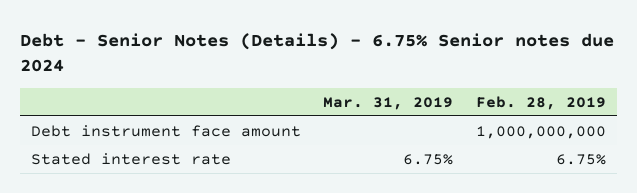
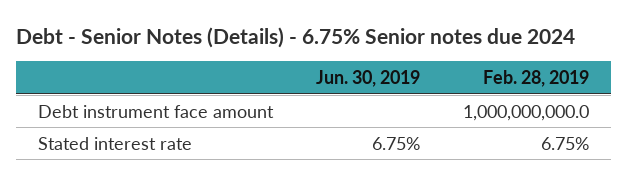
[323,96,454,110] Mar. 31, 2019 -> none
none -> [316,69,421,87] Jun. 30, 2019
[475,125,606,139] 1,000,000,000 -> [463,104,590,121] 1,000,000,000.0

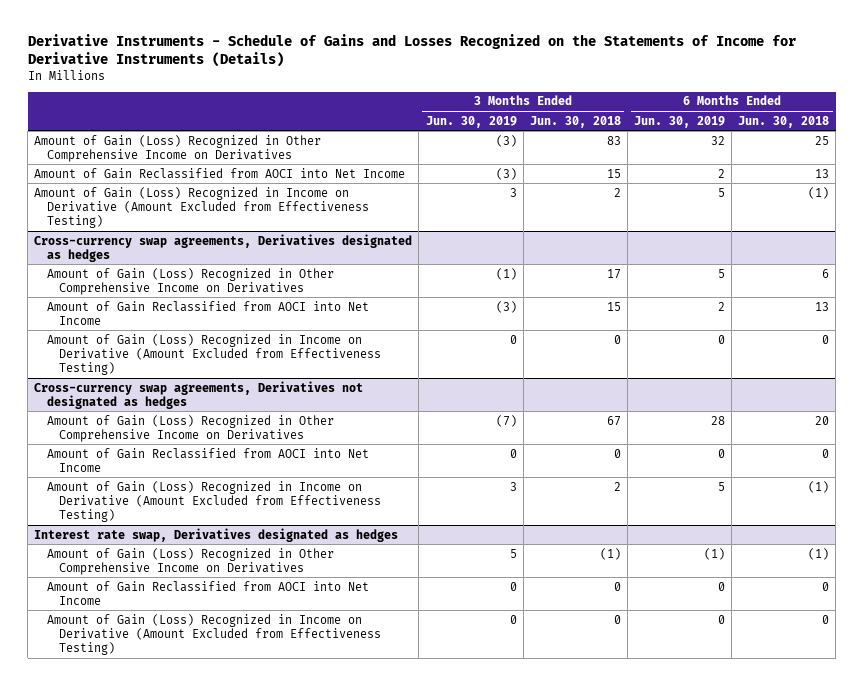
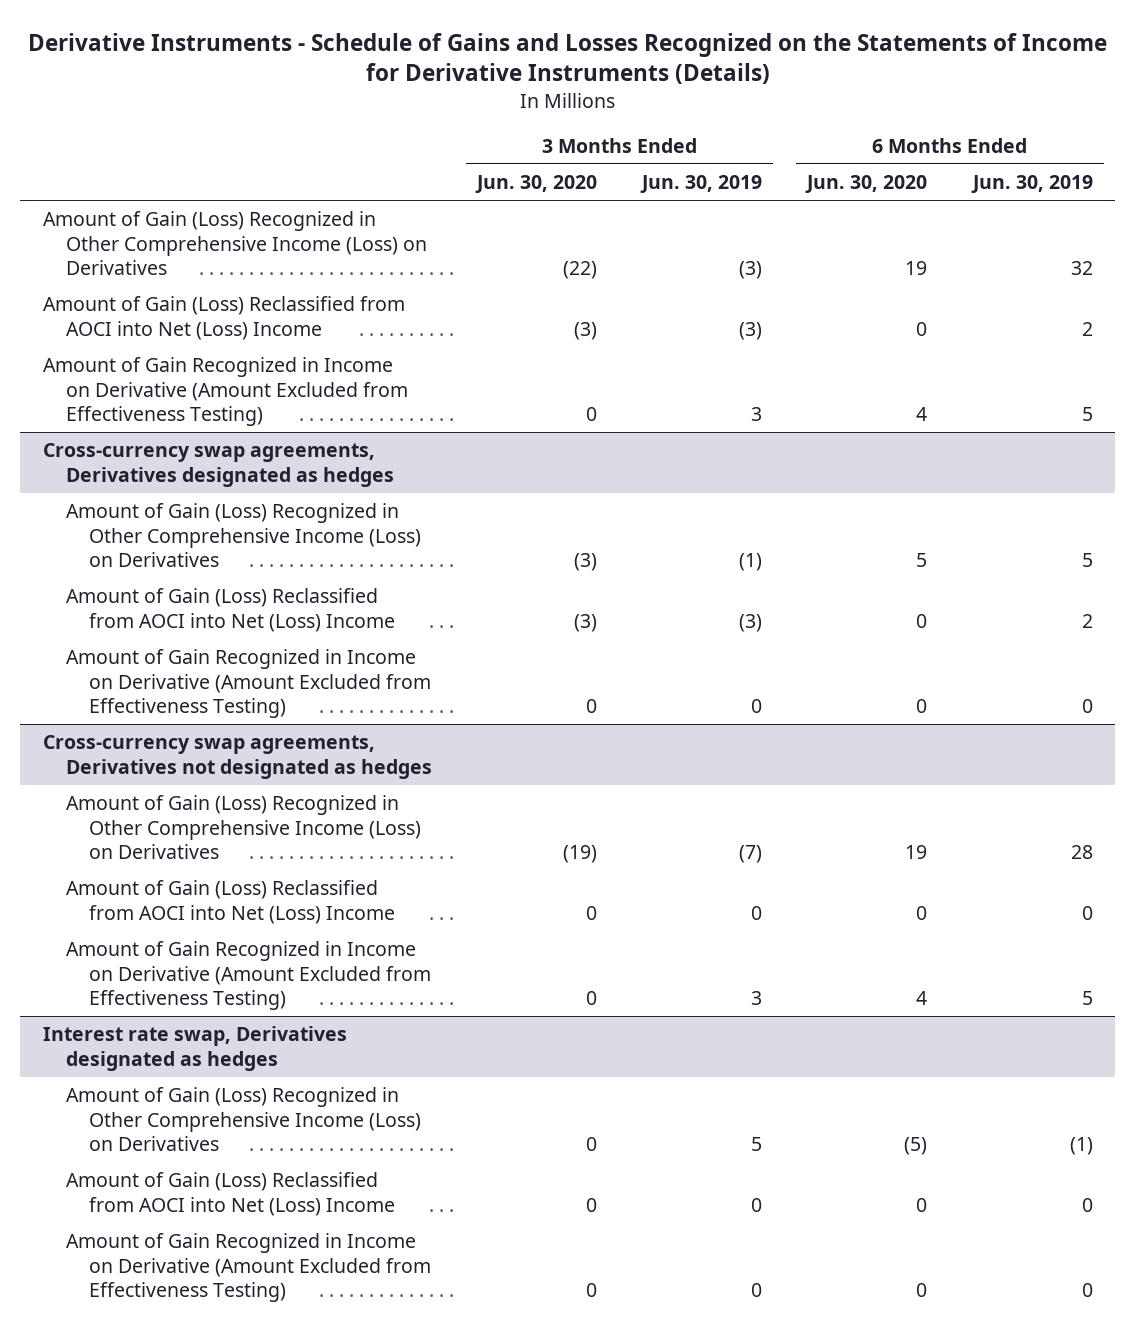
[529,115,621,128] Jun. 30, 2018 -> none
[738,115,830,128] Jun. 30, 2018 -> none
none -> [474,175,597,194] Jun. 30, 2020
none -> [805,175,928,194] Jun. 30, 2020
[34,134,322,162] Amount of Gain (Loss) Recognized in Other Comprehensive Income on Derivatives -> [42,211,427,276] Amount of Gain (Loss) Recognized in Other Comprehensive Income (Loss) on Derivatives
[34,167,406,179] Amount of Gain Reclassified from AOCI into Net Income -> [42,296,405,340] Amount of Gain (Loss) Reclassified from AOCI into Net (Loss) Income
[34,186,369,229] Amount of Gain (Loss) Recognized in Income on Derivative (Amount Excluded from Effectiveness Testing) -> [42,357,408,427] Amount of Gain Recognized in Income on Derivative (Amount Excluded from Effectiveness Testing)
[46,267,334,295] Amount of Gain (Loss) Recognized in Other Comprehensive Income on Derivatives -> [65,503,421,568] Amount of Gain (Loss) Recognized in Other Comprehensive Income (Loss) on Derivatives
[46,300,369,325] Amount of Gain Reclassified from AOCI into Net Income -> [65,588,395,632] Amount of Gain (Loss) Reclassified from AOCI into Net (Loss) Income
[46,333,382,376] Amount of Gain (Loss) Recognized in Income on Derivative (Amount Excluded from Effectiveness Testing) -> [65,649,431,719] Amount of Gain Recognized in Income on Derivative (Amount Excluded from Effectiveness Testing)
[46,414,334,442] Amount of Gain (Loss) Recognized in Other Comprehensive Income on Derivatives -> [65,795,421,860] Amount of Gain (Loss) Recognized in Other Comprehensive Income (Loss) on Derivatives
[46,447,369,472] Amount of Gain Reclassified from AOCI into Net Income -> [65,880,395,924] Amount of Gain (Loss) Reclassified from AOCI into Net (Loss) Income
[46,480,382,523] Amount of Gain (Loss) Recognized in Income on Derivative (Amount Excluded from Effectiveness Testing) -> [65,941,431,1011] Amount of Gain Recognized in Income on Derivative (Amount Excluded from Effectiveness Testing)
[46,547,334,575] Amount of Gain (Loss) Recognized in Other Comprehensive Income on Derivatives -> [65,1087,421,1152] Amount of Gain (Loss) Recognized in Other Comprehensive Income (Loss) on Derivatives
[46,580,369,605] Amount of Gain Reclassified from AOCI into Net Income -> [65,1172,395,1216] Amount of Gain (Loss) Reclassified from AOCI into Net (Loss) Income
[46,613,382,656] Amount of Gain (Loss) Recognized in Income on Derivative (Amount Excluded from Effectiveness Testing) -> [65,1233,431,1303] Amount of Gain Recognized in Income on Derivative (Amount Excluded from Effectiveness Testing)

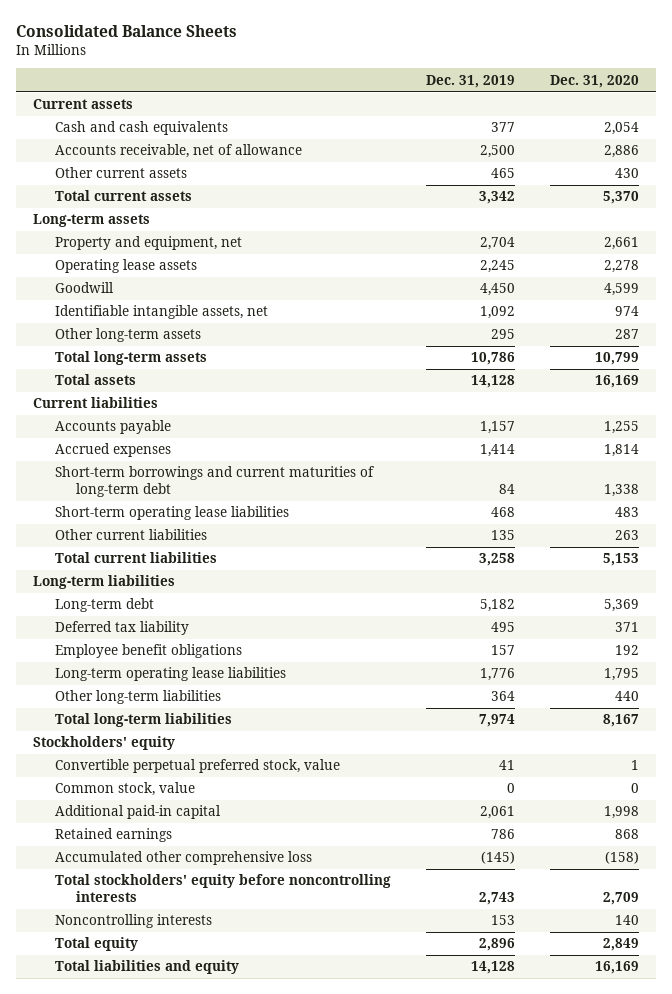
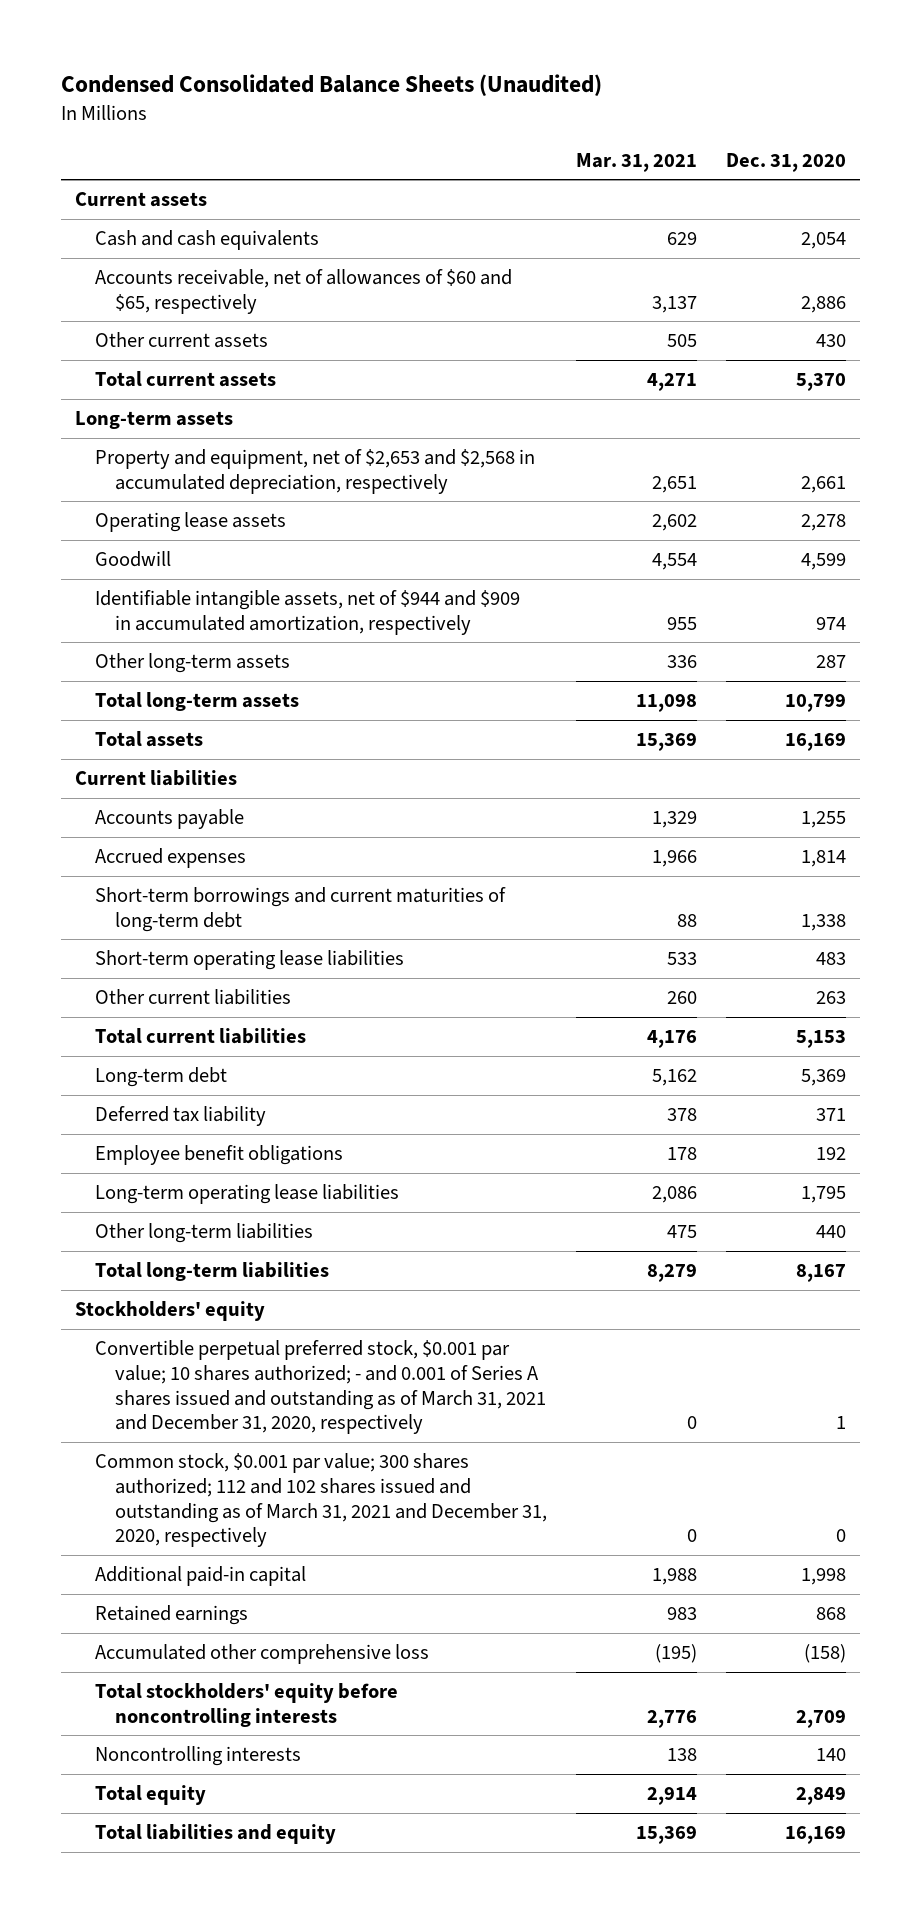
[15,24,237,37] Consolidated Balance Sheets -> [60,74,602,97] Condensed Consolidated Balance Sheets (Unaudited)
[425,74,515,88] Dec. 31, 2019 -> none
none -> [575,152,697,172] Mar. 31, 2021
[54,144,302,159] Accounts receivable, net of allowance -> [95,269,513,314] Accounts receivable, net of allowances of $60 and $65, respectively
[54,236,242,251] Property and equipment, net -> [95,449,536,494] Property and equipment, net of $2,653 and $2,568 in accumulated depreciation, respectively
[54,305,268,320] Identifiable intangible assets, net -> [95,590,521,635] Identifiable intangible assets, net of $944 and $909 in accumulated amortization, respectively
[33,575,176,590] Long-term liabilities -> none
[54,759,340,774] Convertible perpetual preferred stock, value -> [95,1340,547,1435] Convertible perpetual preferred stock, $0.001 par value; 10 shares authorized; - and 0.001 of Series A shares issued and outstanding as of March 31, 2021 and December 31, 2020, respectively
[54,782,195,797] Common stock, value -> [95,1453,548,1548] Common stock, $0.001 par value; 300 shares authorized; 112 and 102 shares issued and outstanding as of March 31, 2021 and December 31, 2020, respectively

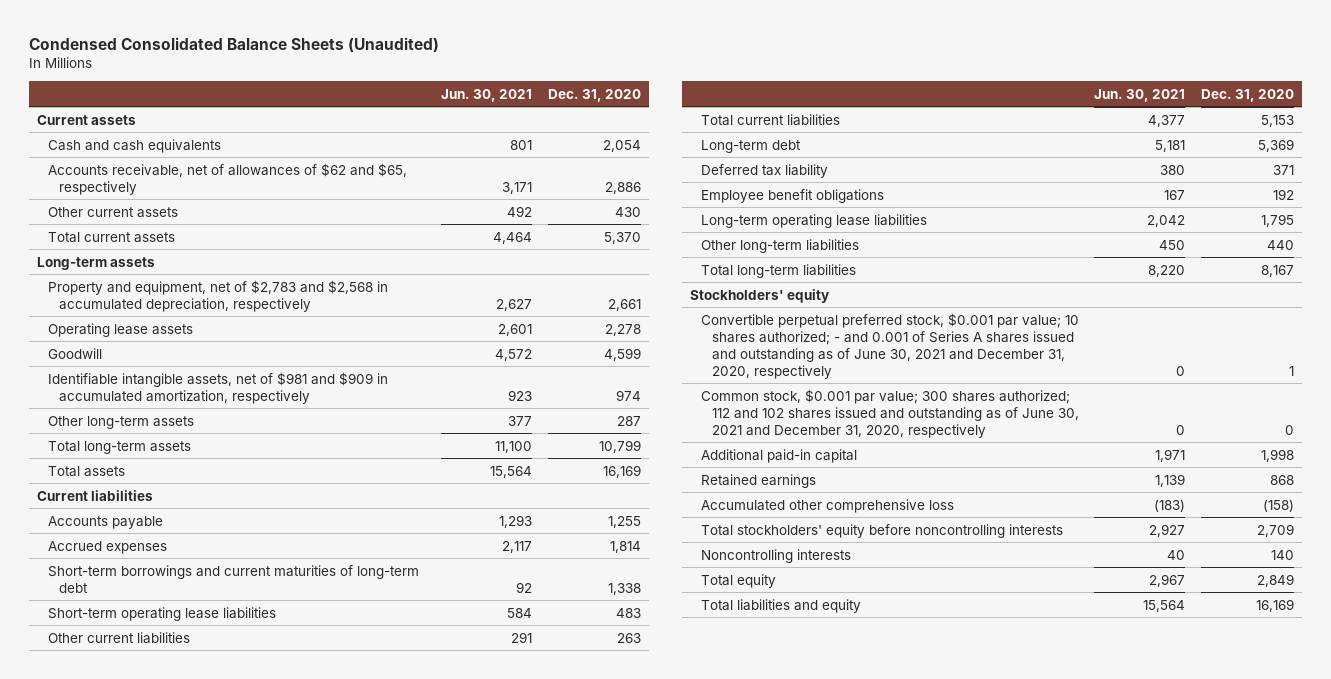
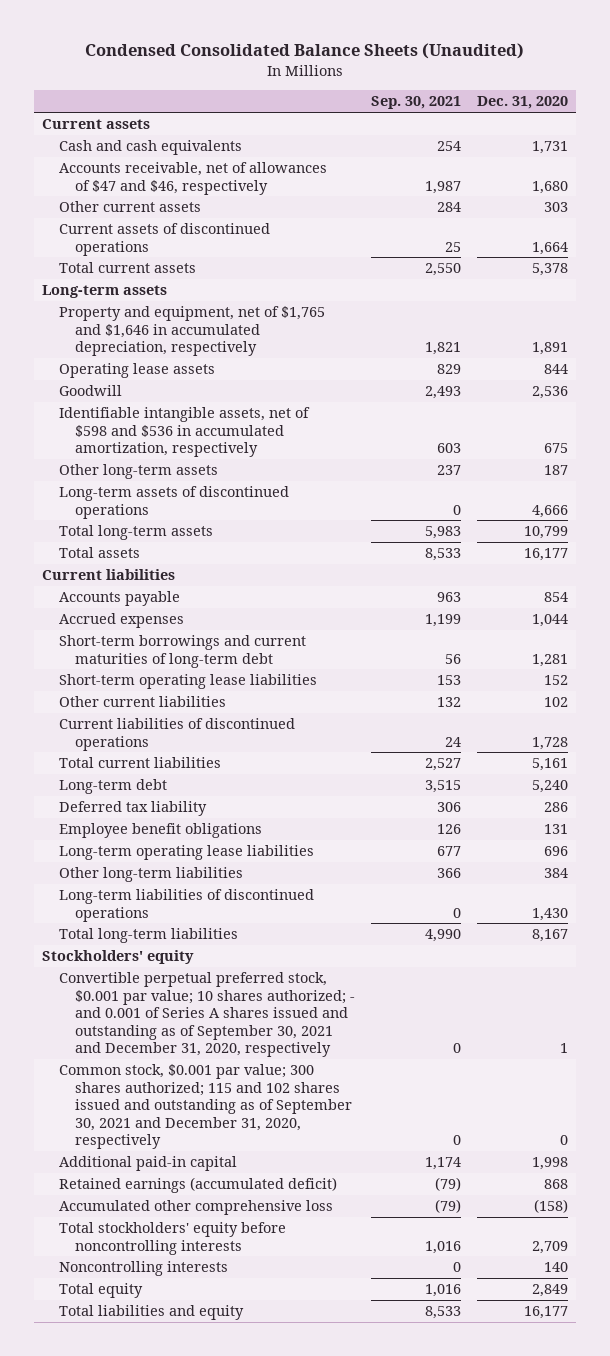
[441,88,533,102] Jun. 30, 2021 -> none
none -> [371,96,462,110] Sep. 30, 2021
[602,139,641,152] 2,054 -> [532,141,569,155] 1,731
[47,162,407,195] Accounts receivable, net of allowances of $62 and $65, respectively -> [58,162,327,195] Accounts receivable, net of allowances of $47 and $46, respectively
[604,181,641,194] 2,886 -> [532,180,569,194] 1,680
[614,206,641,217] 430 -> [544,202,569,213] 303
none -> [58,223,270,256] Current assets of discontinued operations
[603,231,641,244] 5,370 -> [532,263,569,277] 5,378
[47,279,388,312] Property and equipment, net of $2,783 and $2,568 in accumulated depreciation, respectively -> [58,306,325,357] Property and equipment, net of $1,765 and $1,646 in accumulated depreciation, respectively
[607,298,641,311] 2,661 -> [532,342,569,356] 1,891
[604,323,641,336] 2,278 -> [544,364,569,375] 844
[603,347,641,361] 4,599 -> [532,386,569,400] 2,536
[47,371,388,404] Identifiable intangible assets, net of $981 and $909 in accumulated amortization, respectively -> [58,407,310,458] Identifiable intangible assets, net of $598 and $536 in accumulated amortization, respectively
[615,389,641,401] 974 -> [544,443,569,454] 675
[616,415,641,426] 287 -> [544,465,569,476] 187
none -> [58,486,289,519] Long-term assets of discontinued operations
[602,464,641,478] 16,169 -> [524,548,569,562] 16,177
[607,515,641,528] 1,255 -> [544,592,569,603] 854
[609,540,641,553] 1,814 -> [532,614,569,628] 1,044
[607,582,641,595] 1,338 -> [532,653,569,667] 1,281
[615,607,641,618] 483 -> [544,675,569,686] 152
[616,632,641,643] 263 -> [544,697,569,708] 102
none -> [58,718,295,751] Current liabilities of discontinued operations
[1260,114,1294,127] 5,153 -> [532,758,569,772] 5,161
[1257,138,1294,152] 5,369 -> [532,780,569,794] 5,240
[1272,164,1294,175] 371 -> [544,802,569,813] 286
[1272,188,1294,200] 192 -> [544,824,569,835] 131
[1260,213,1294,227] 1,795 -> [544,846,569,857] 696
[1266,239,1294,250] 440 -> [544,868,569,879] 384
none -> [58,889,314,922] Long-term liabilities of discontinued operations
[700,312,1079,379] Convertible perpetual preferred stock, $0.001 par value; 10 shares authorized; - and 0.001 of Series A shares issued and outstanding as of June 30, 2021 and December 31, 2020, respectively -> [58,972,356,1058] Convertible perpetual preferred stock, $0.001 par value; 10 shares authorized; - and 0.001 of Series A shares issued and outstanding as of September 30, 2021 and December 31, 2020, respectively
[700,388,1079,438] Common stock, $0.001 par value; 300 shares authorized; 112 and 102 shares issued and outstanding as of June 30, 2021 and December 31, 2020, respectively -> [58,1064,353,1150] Common stock, $0.001 par value; 300 shares authorized; 115 and 102 shares issued and outstanding as of September 30, 2021 and December 31, 2020, respectively
[700,473,816,488] Retained earnings -> [58,1177,337,1194] Retained earnings (accumulated deficit)
[1255,598,1294,612] 16,169 -> [524,1306,569,1320] 16,177

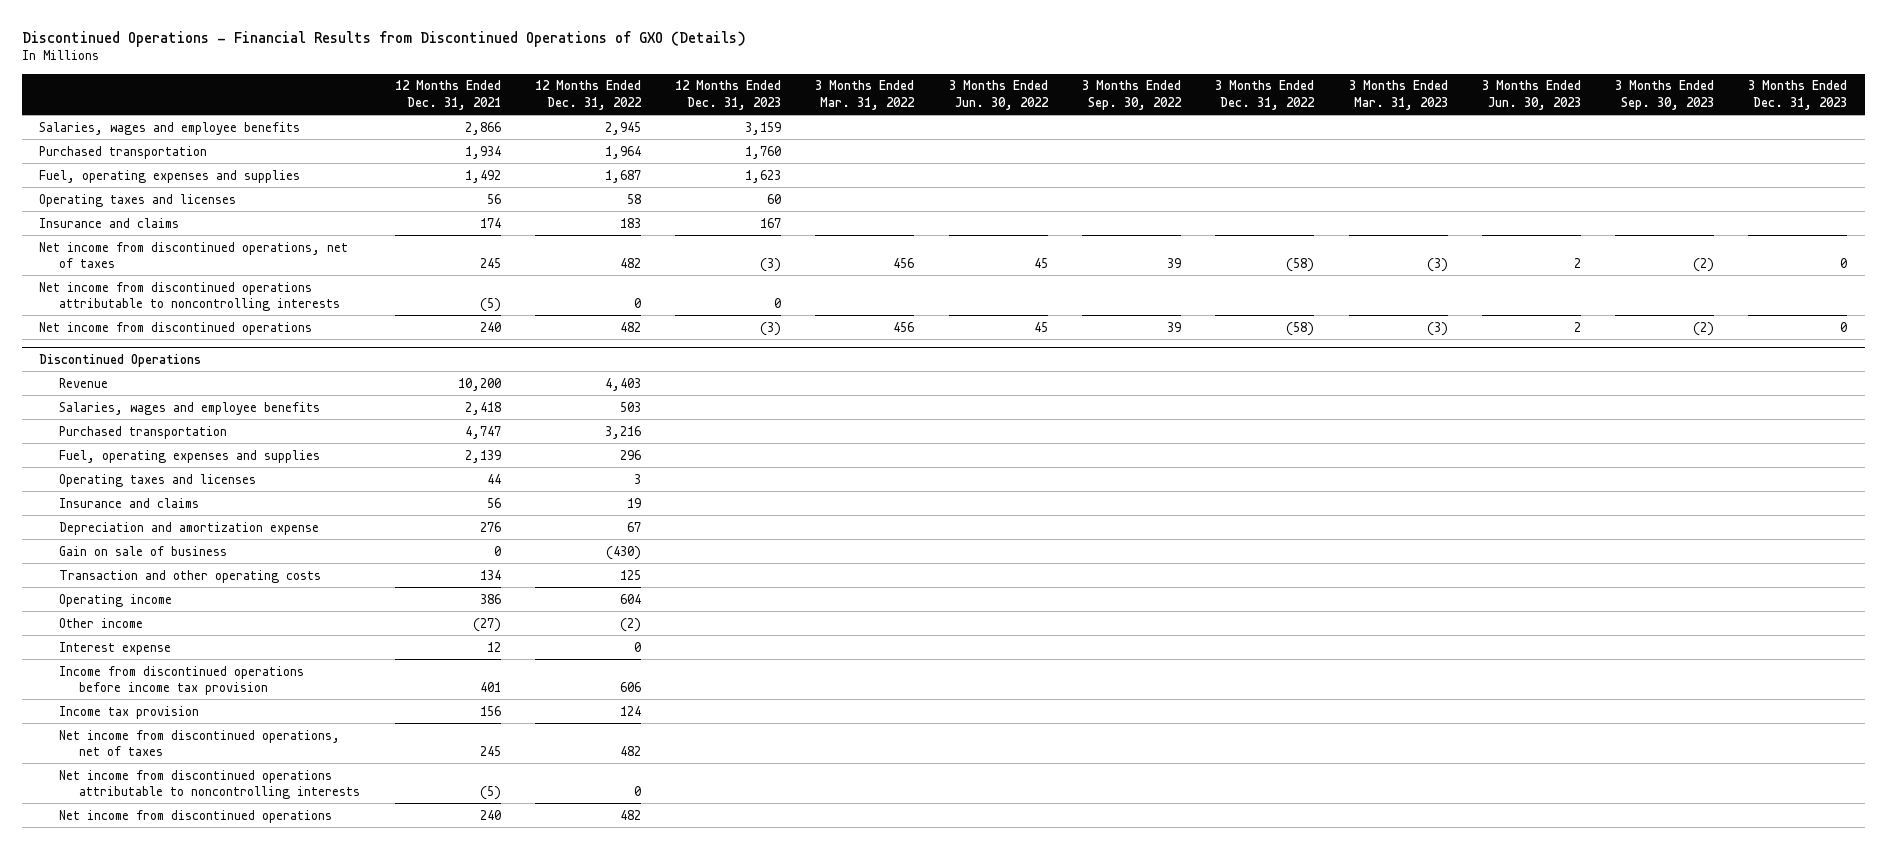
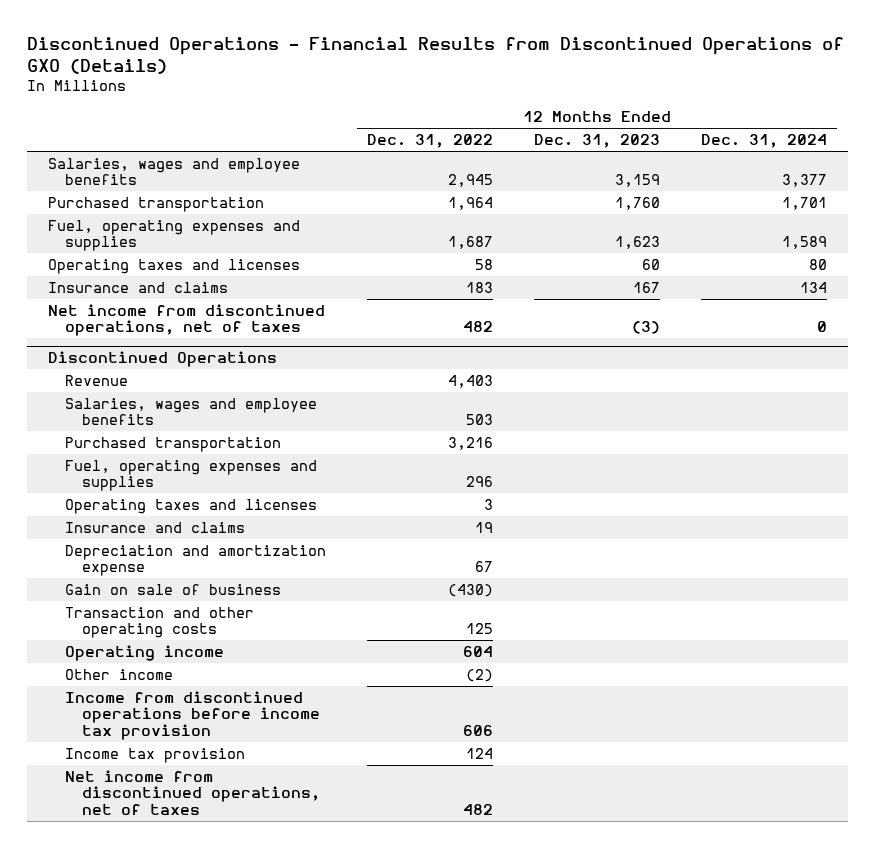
[394,80,501,110] 12 Months Ended Dec. 31, 2021 -> none
[815,80,916,110] 3 Months Ended Mar. 31, 2022 -> none
[948,80,1049,110] 3 Months Ended Jun. 30, 2022 -> none
[1081,80,1182,110] 3 Months Ended Sep. 30, 2022 -> none
[1215,80,1316,110] 3 Months Ended Dec. 31, 2022 -> none
[1348,80,1448,110] 3 Months Ended Mar. 31, 2023 -> none
[1481,80,1581,110] 3 Months Ended Jun. 30, 2023 -> none
[1615,80,1715,110] 3 Months Ended Sep. 30, 2023 -> none
[1748,80,1848,110] 3 Months Ended Dec. 31, 2023 -> none
none -> [701,134,828,149] Dec. 31, 2024
[39,281,341,311] Net income from discontinued operations attributable to noncontrolling interests -> none
[39,321,313,335] Net income from discontinued operations -> none
[59,641,172,655] Interest expense -> none
[59,769,361,799] Net income from discontinued operations attributable to noncontrolling interests -> none
[59,809,333,823] Net income from discontinued operations -> none

